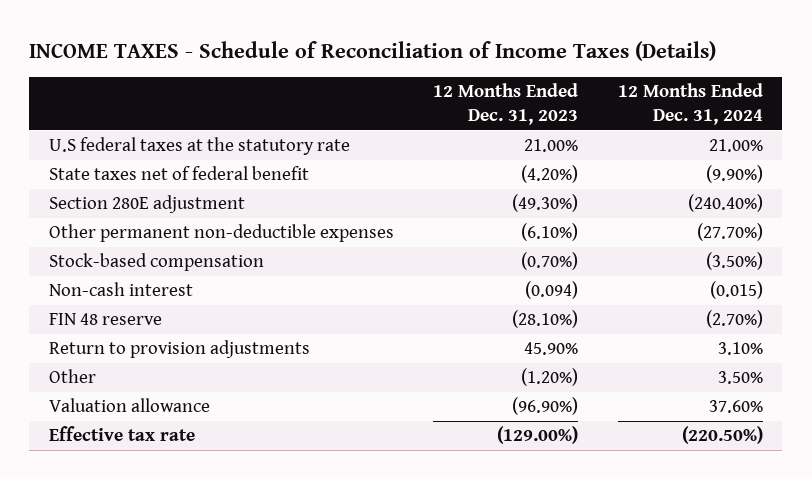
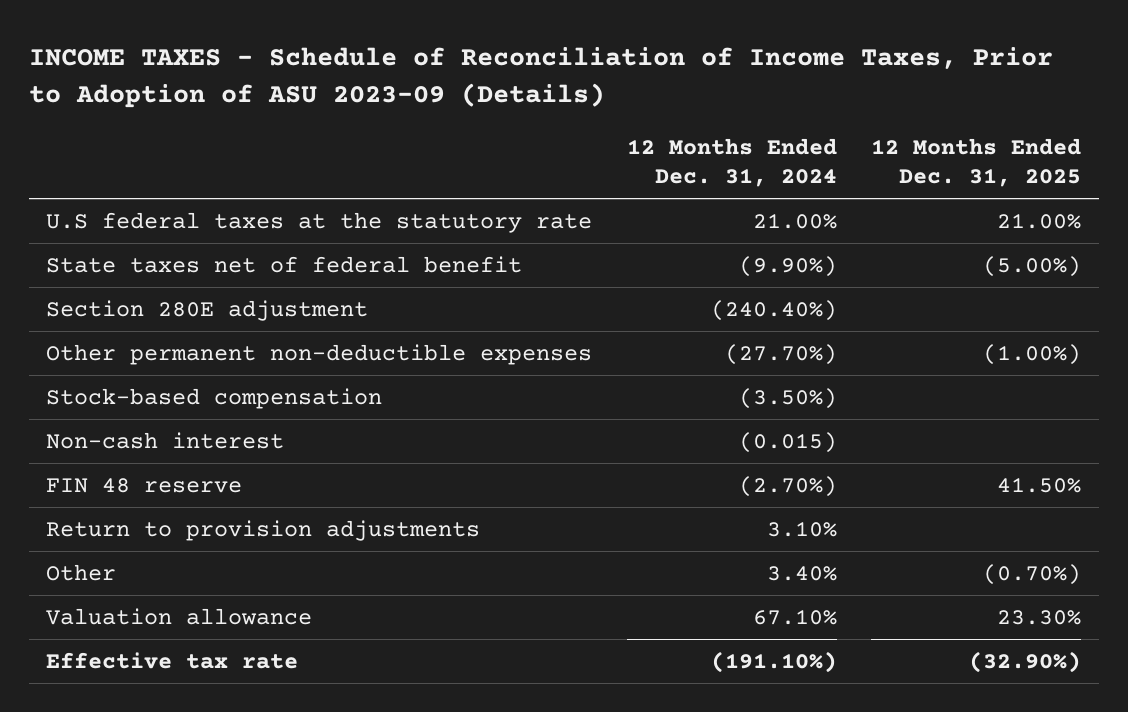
[29,41,717,62] INCOME TAXES - Schedule of Reconciliation of Income Taxes (Details) -> [29,47,1054,108] INCOME TAXES - Schedule of Reconciliation of Income Taxes, Prior to Adoption of ASU 2023-09 (Details)
[433,83,579,125] 12 Months Ended Dec. 31, 2023 -> none
none -> [871,137,1082,188] 12 Months Ended Dec. 31, 2025
[717,371,763,385] 3.50% -> [766,565,837,581] 3.40%
[708,400,763,414] 37.60% -> [752,608,837,625] 67.10%
[681,426,763,445] (220.50%) -> [710,650,837,673] (191.10%)

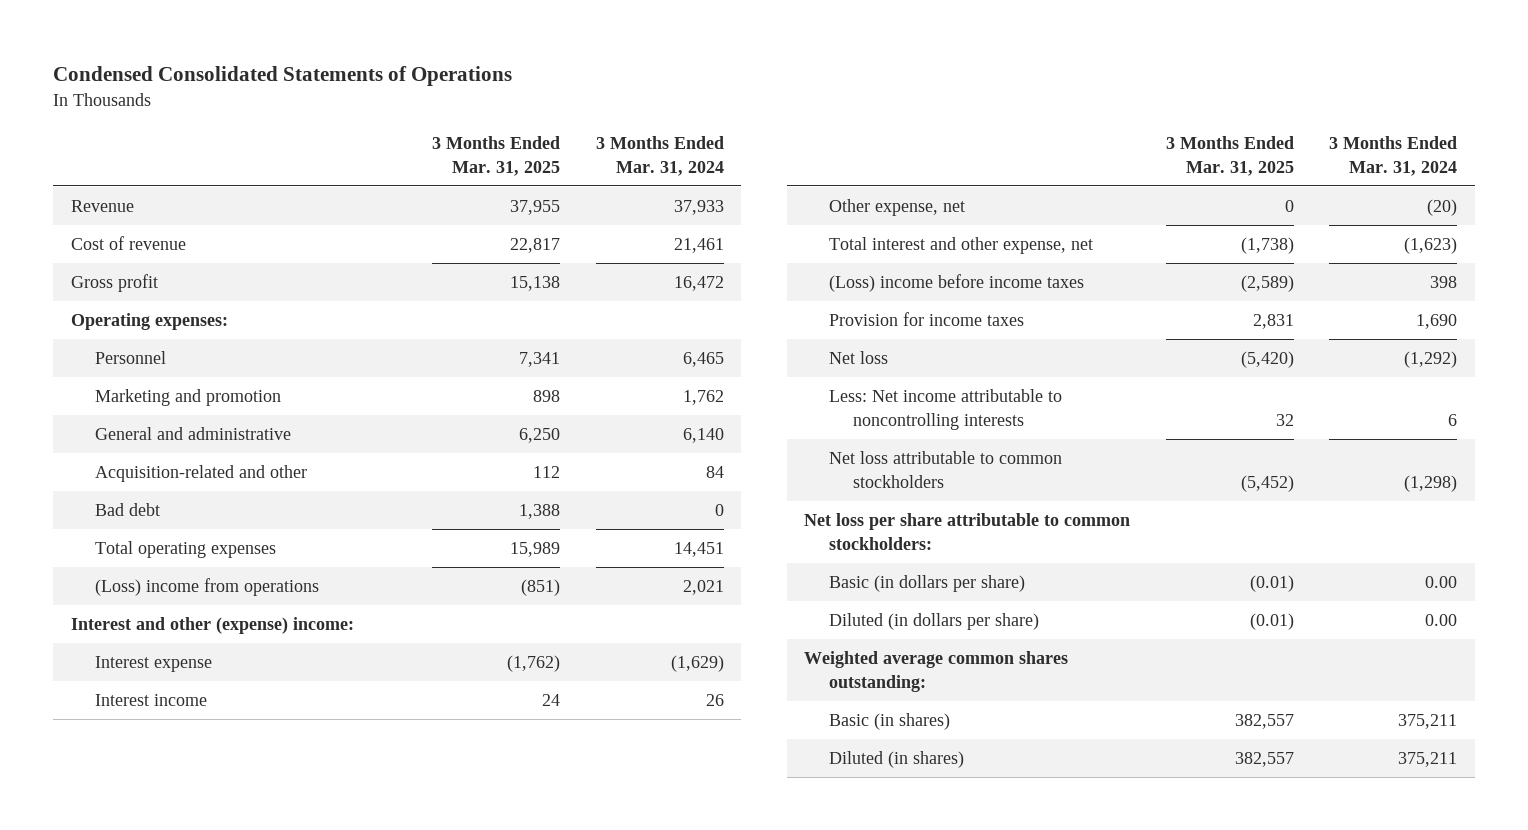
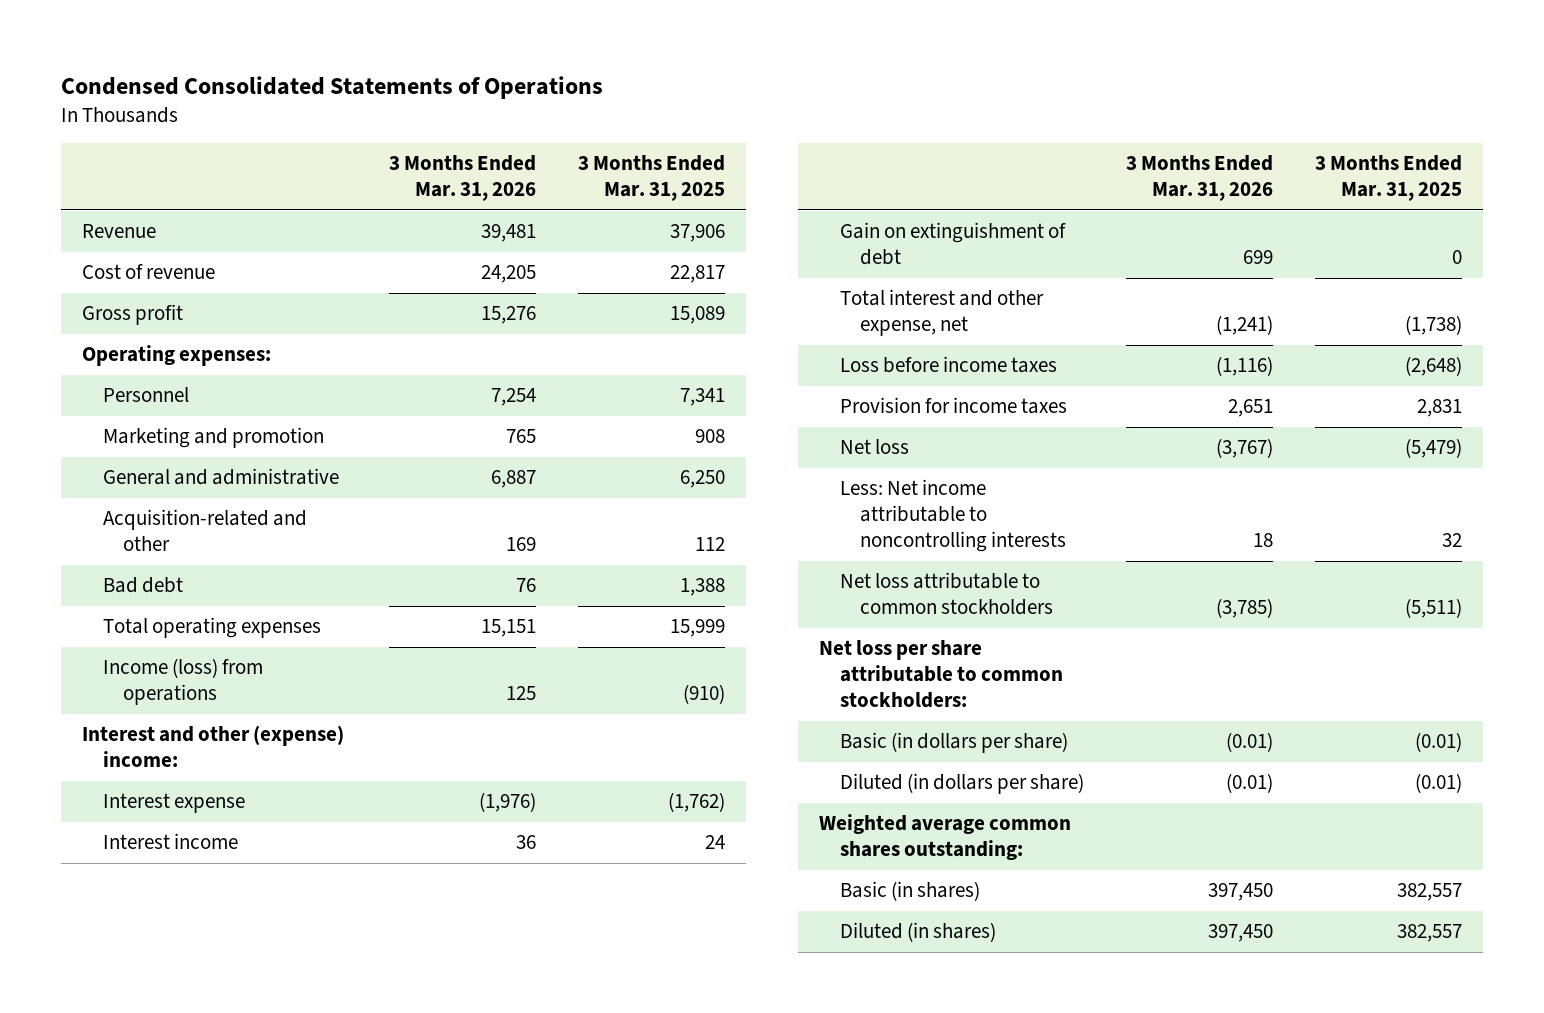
[595,136,724,176] 3 Months Ended Mar. 31, 2024 -> none
none -> [388,155,536,202] 3 Months Ended Mar. 31, 2026
[510,199,561,215] 37,955 -> [669,224,725,243] 37,906
[510,275,561,291] 15,138 -> [669,306,725,325] 15,089
[533,389,561,402] 898 -> [694,429,725,444] 908
[510,541,561,557] 15,989 -> [669,619,725,638] 15,999
[95,577,320,596] (Loss) income from operations -> [102,658,263,706] Income (loss) from operations
[521,578,561,596] (851) -> [682,684,725,705] (910)
[828,198,965,216] Other expense, net -> none
none -> [839,222,1066,266] Gain on extinguishment of debt
[828,273,1084,292] (Loss) income before income taxes -> [839,356,1057,374] Loss before income taxes
[1240,274,1294,292] (2,589) -> [1404,356,1462,377] (2,648)
[1240,350,1294,368] (5,420) -> [1404,438,1462,459] (5,479)
[1240,474,1294,492] (5,452) -> [1404,598,1462,619] (5,511)

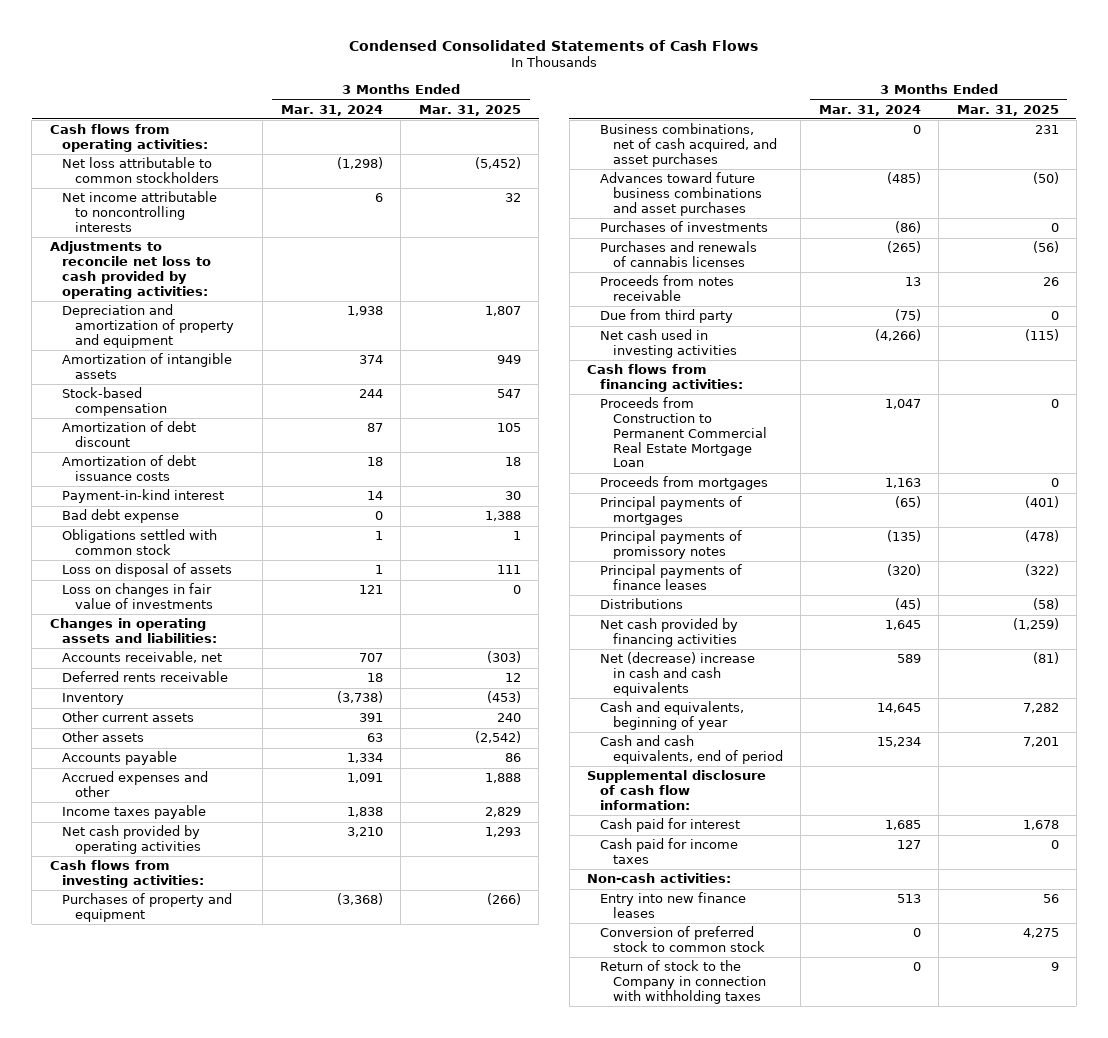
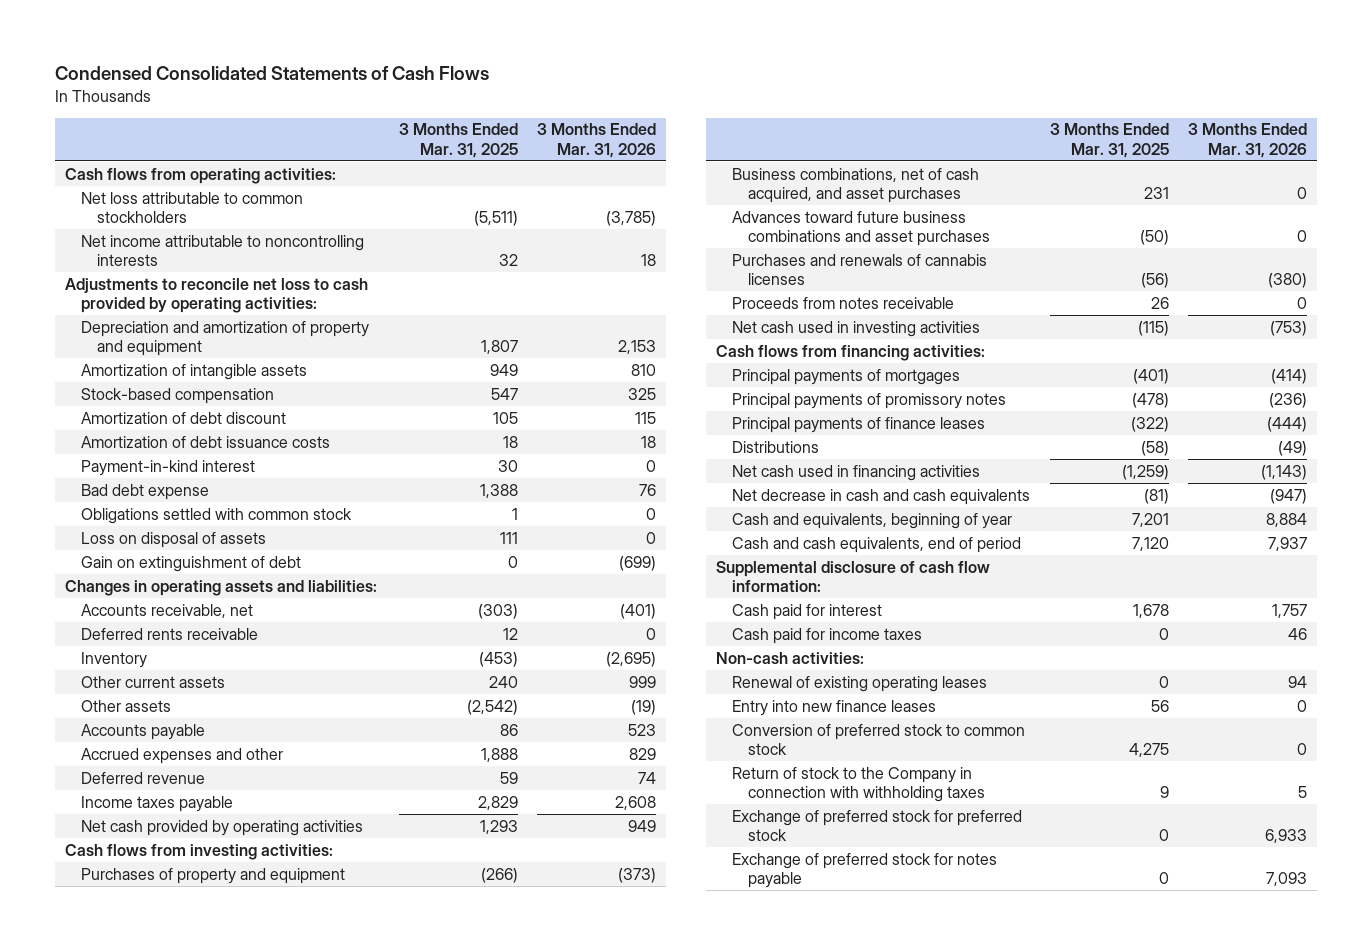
[280,104,383,116] Mar. 31, 2024 -> none
none -> [537,123,657,158] 3 Months Ended Mar. 31, 2026
[474,157,521,170] (5,452) -> [473,211,518,227] (5,511)
[62,583,213,610] Loss on changes in fair value of investments -> none
none -> [81,555,302,572] Gain on extinguishment of debt
none -> [81,771,206,784] Deferred revenue
[600,221,769,233] Purchases of investments -> none
[600,309,734,324] Due from third party -> none
[600,397,767,468] Proceeds from Construction to Permanent Commercial Real Estate Mortgage Loan -> none
[600,476,769,491] Proceeds from mortgages -> none
[600,618,739,648] Net cash provided by financing activities -> [732,464,981,481] Net cash used in financing activities
[600,652,756,696] Net (decrease) increase in cash and cash equivalents -> [732,488,1031,505] Net decrease in cash and cash equivalents
[1022,703,1059,714] 7,282 -> [1131,512,1169,527] 7,201
[1022,737,1059,748] 7,201 -> [1131,536,1169,551] 7,120
none -> [732,675,988,692] Renewal of existing operating leases
none -> [732,809,1023,842] Exchange of preferred stock for preferred stock
none -> [732,852,998,889] Exchange of preferred stock for notes payable

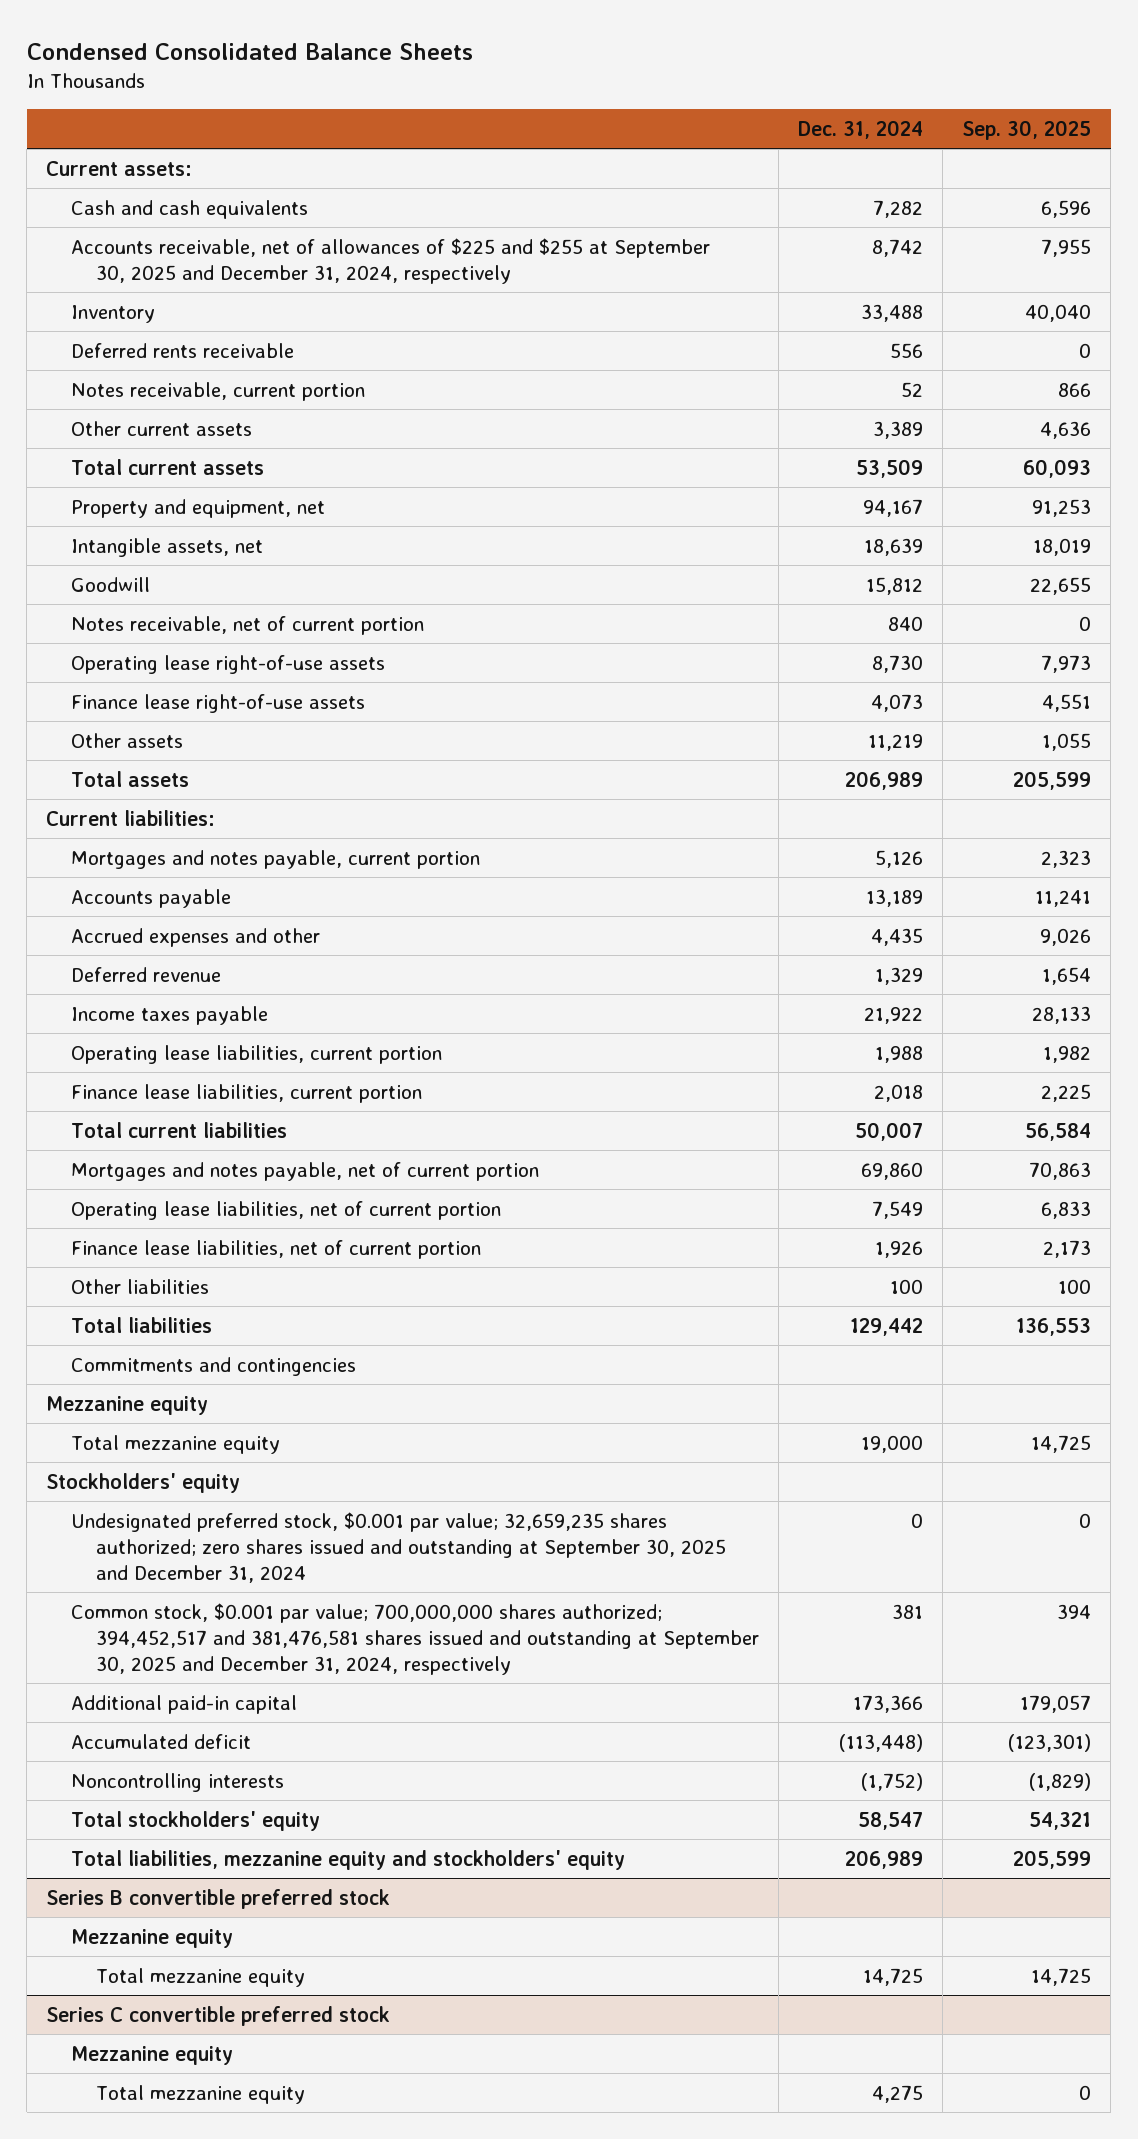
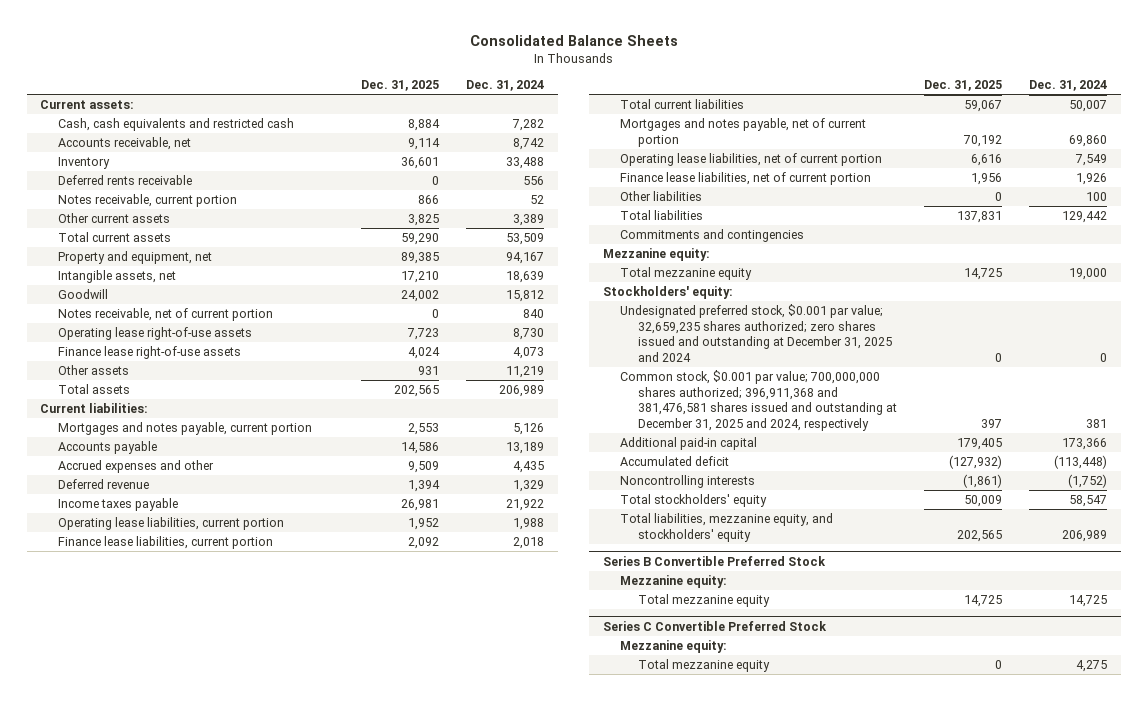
[26,42,473,60] Condensed Consolidated Balance Sheets -> [469,34,678,46] Consolidated Balance Sheets
[962,119,1092,140] Sep. 30, 2025 -> none
none -> [361,80,440,92] Dec. 31, 2025
[71,199,309,219] Cash and cash equivalents -> [57,118,294,132] Cash, cash equivalents and restricted cash
[71,237,711,284] Accounts receivable, net of allowances of $225 and $255 at September 30, 2025 and December 31, 2024, respectively -> [57,137,191,151] Accounts receivable, net
[46,1395,209,1415] Mezzanine equity -> [602,248,710,262] Mezzanine equity:
[46,1472,241,1493] Stockholders' equity -> [602,286,733,300] Stockholders' equity:
[71,1511,727,1584] Undesignated preferred stock, $0.001 par value; 32,659,235 shares authorized; zero shares issued and outstanding at September 30, 2025 and December 31, 2024 -> [620,304,892,362] Undesignated preferred stock, $0.001 par value; 32,659,235 shares authorized; zero shares issued and outstanding at December 31, 2025 and 2024
[71,1602,760,1676] Common stock, $0.001 par value; 700,000,000 shares authorized; 394,452,517 and 381,476,581 shares issued and outstanding at September 30, 2025 and December 31, 2024, respectively -> [620,370,897,431] Common stock, $0.001 par value; 700,000,000 shares authorized; 396,911,368 and 381,476,581 shares issued and outstanding at December 31, 2025 and 2024, respectively
[71,1849,626,1870] Total liabilities, mezzanine equity and stockholders' equity -> [620,513,834,542] Total liabilities, mezzanine equity, and stockholders' equity
[46,1888,391,1909] Series B convertible preferred stock -> [602,555,826,566] Series B Convertible Preferred Stock
[71,1928,234,1948] Mezzanine equity -> [620,575,728,589] Mezzanine equity:
[46,2005,391,2026] Series C convertible preferred stock -> [602,620,827,631] Series C Convertible Preferred Stock
[71,2045,234,2065] Mezzanine equity -> [620,640,728,654] Mezzanine equity:

